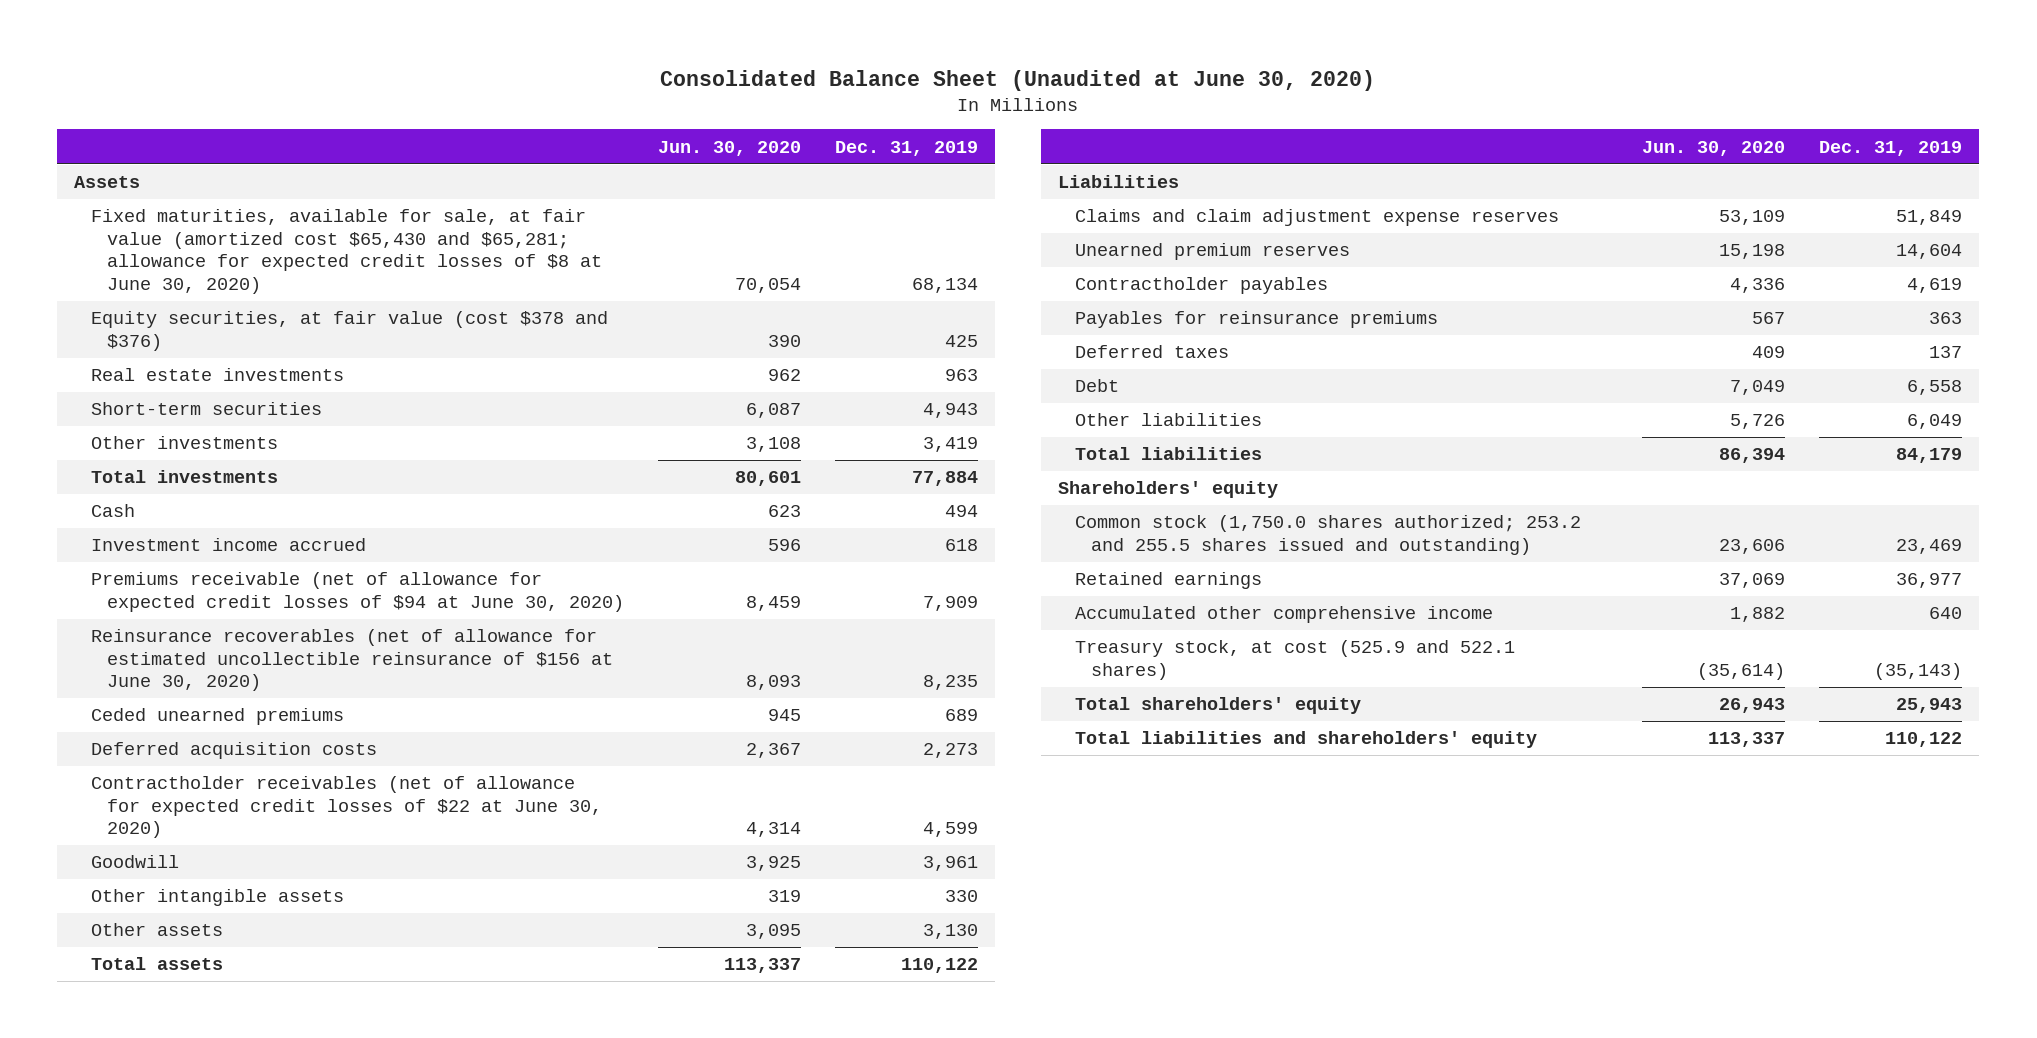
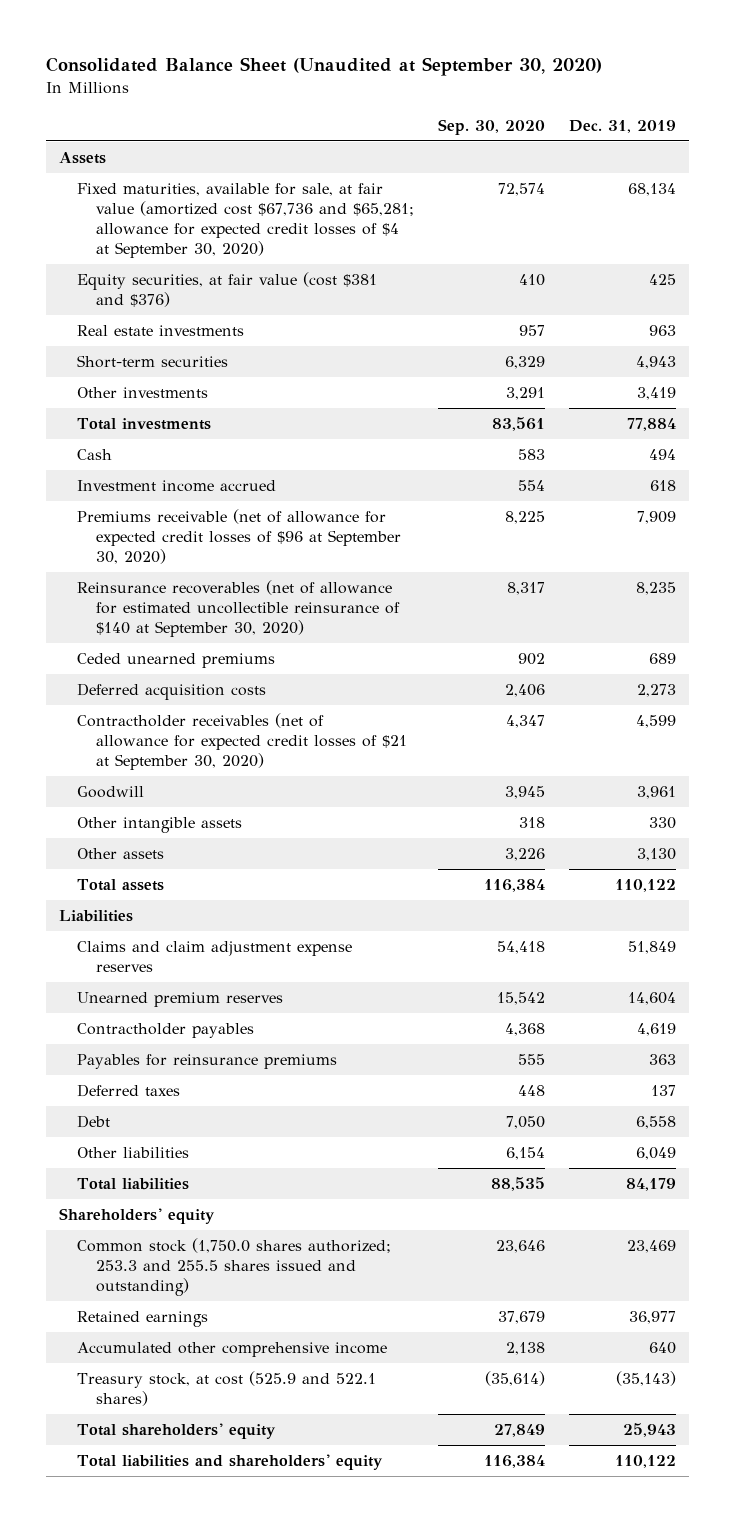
[660,70,1376,92] Consolidated Balance Sheet (Unaudited at June 30, 2020) -> [46,57,603,77] Consolidated Balance Sheet (Unaudited at September 30, 2020)
[658,140,802,156] Jun. 30, 2020 -> none
none -> [438,118,546,135] Sep. 30, 2020
[90,209,603,294] Fixed maturities, available for sale, at fair value (amortized cost $65,430 and $65,281; allowance for expected credit losses of $8 at June 30, 2020) -> [77,183,414,259] Fixed maturities, available for sale, at fair value (amortized cost $67,736 and $65,281; allowance for expected credit losses of $4 at September 30, 2020)
[90,311,608,351] Equity securities, at fair value (cost $378 and $376) -> [77,272,378,308] Equity securities, at fair value (cost $381 and $376)
[90,572,625,612] Premiums receivable (net of allowance for expected credit losses of $94 at June 30, 2020) -> [77,509,401,565] Premiums receivable (net of allowance for expected credit losses of $96 at September 30, 2020)
[90,629,614,692] Reinsurance recoverables (net of allowance for estimated uncollectible reinsurance of $156 at June 30, 2020) -> [77,580,400,638] Reinsurance recoverables (net of allowance for estimated uncollectible reinsurance of $140 at September 30, 2020)
[90,776,603,839] Contractholder receivables (net of allowance for expected credit losses of $22 at June 30, 2020) -> [77,713,407,771] Contractholder receivables (net of allowance for expected credit losses of $21 at September 30, 2020)
[1074,515,1581,555] Common stock (1,750.0 shares authorized; 253.2 and 255.5 shares issued and outstanding) -> [77,1238,392,1297] Common stock (1,750.0 shares authorized; 253.3 and 255.5 shares issued and outstanding)

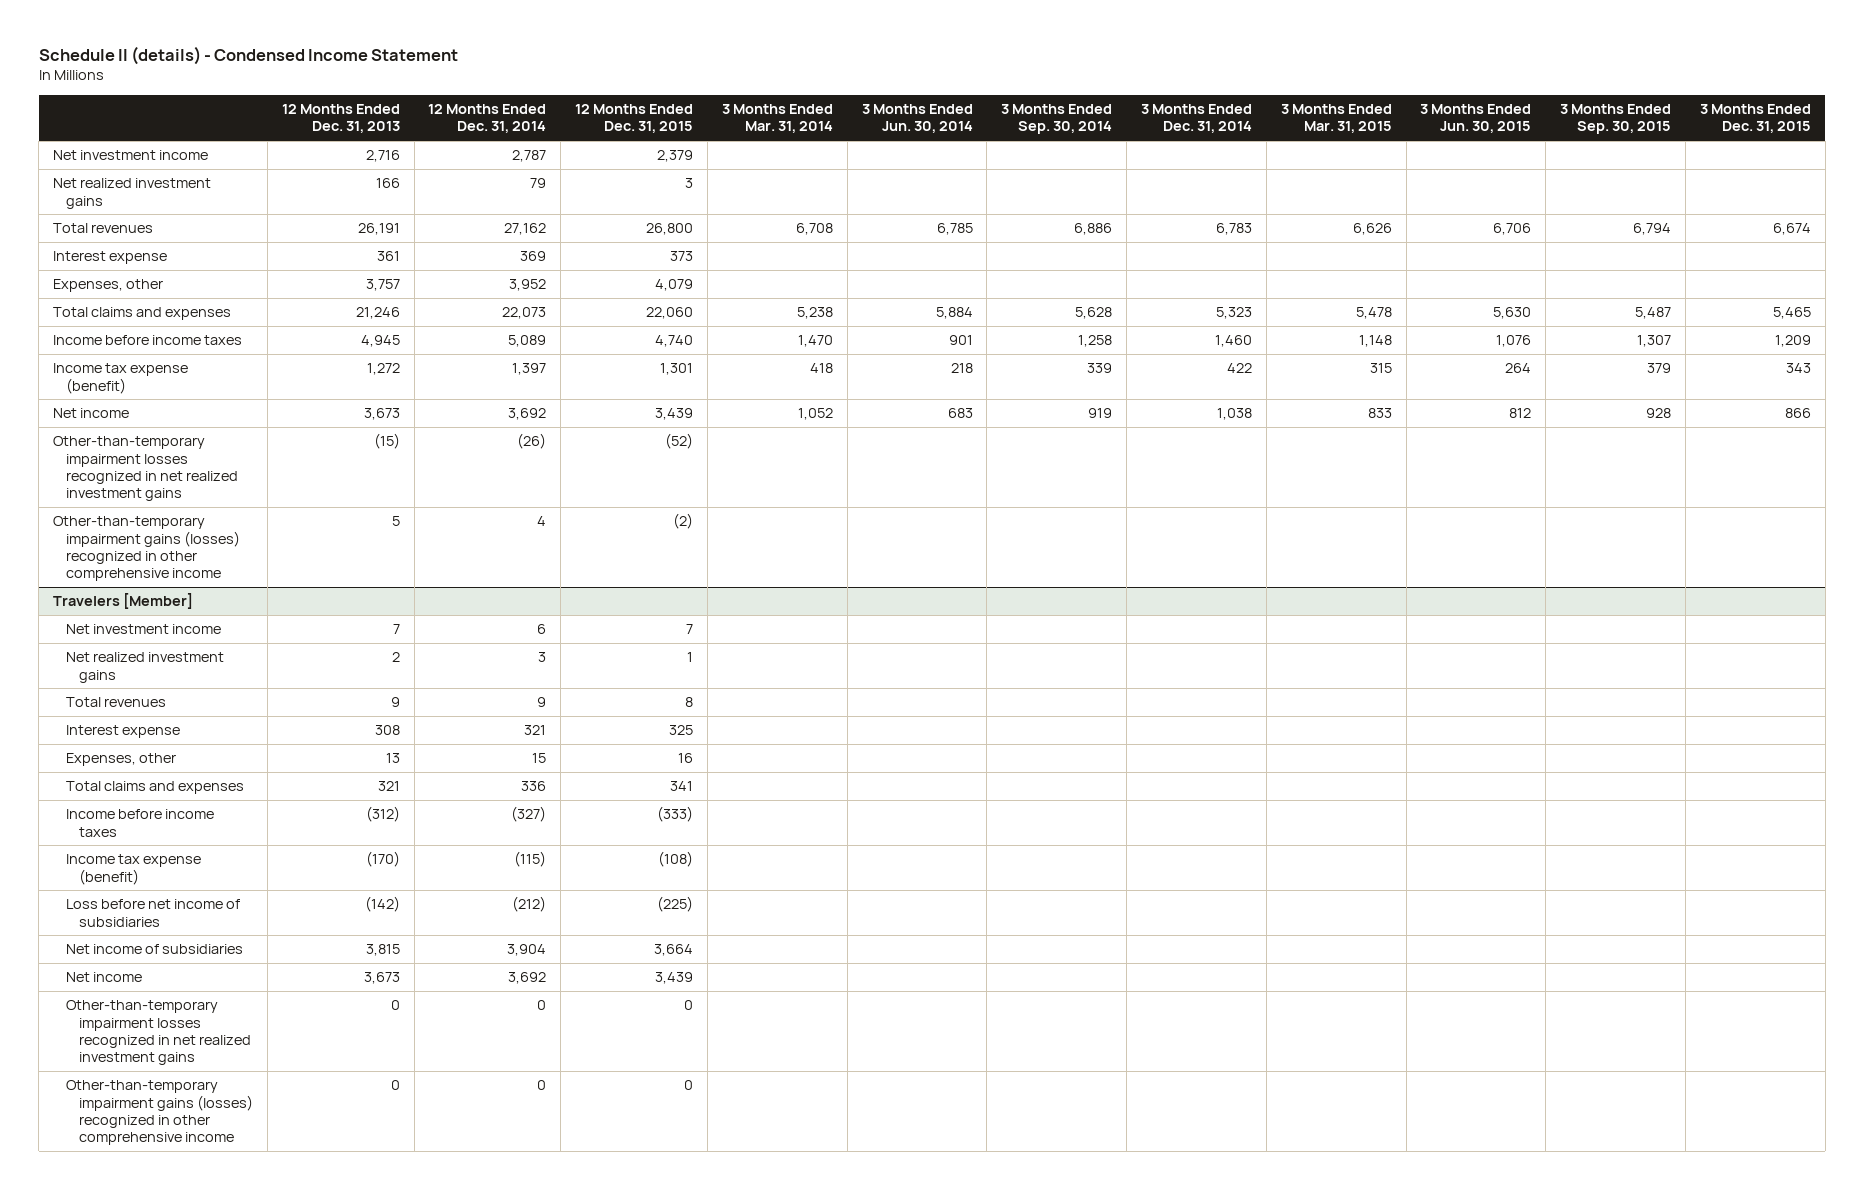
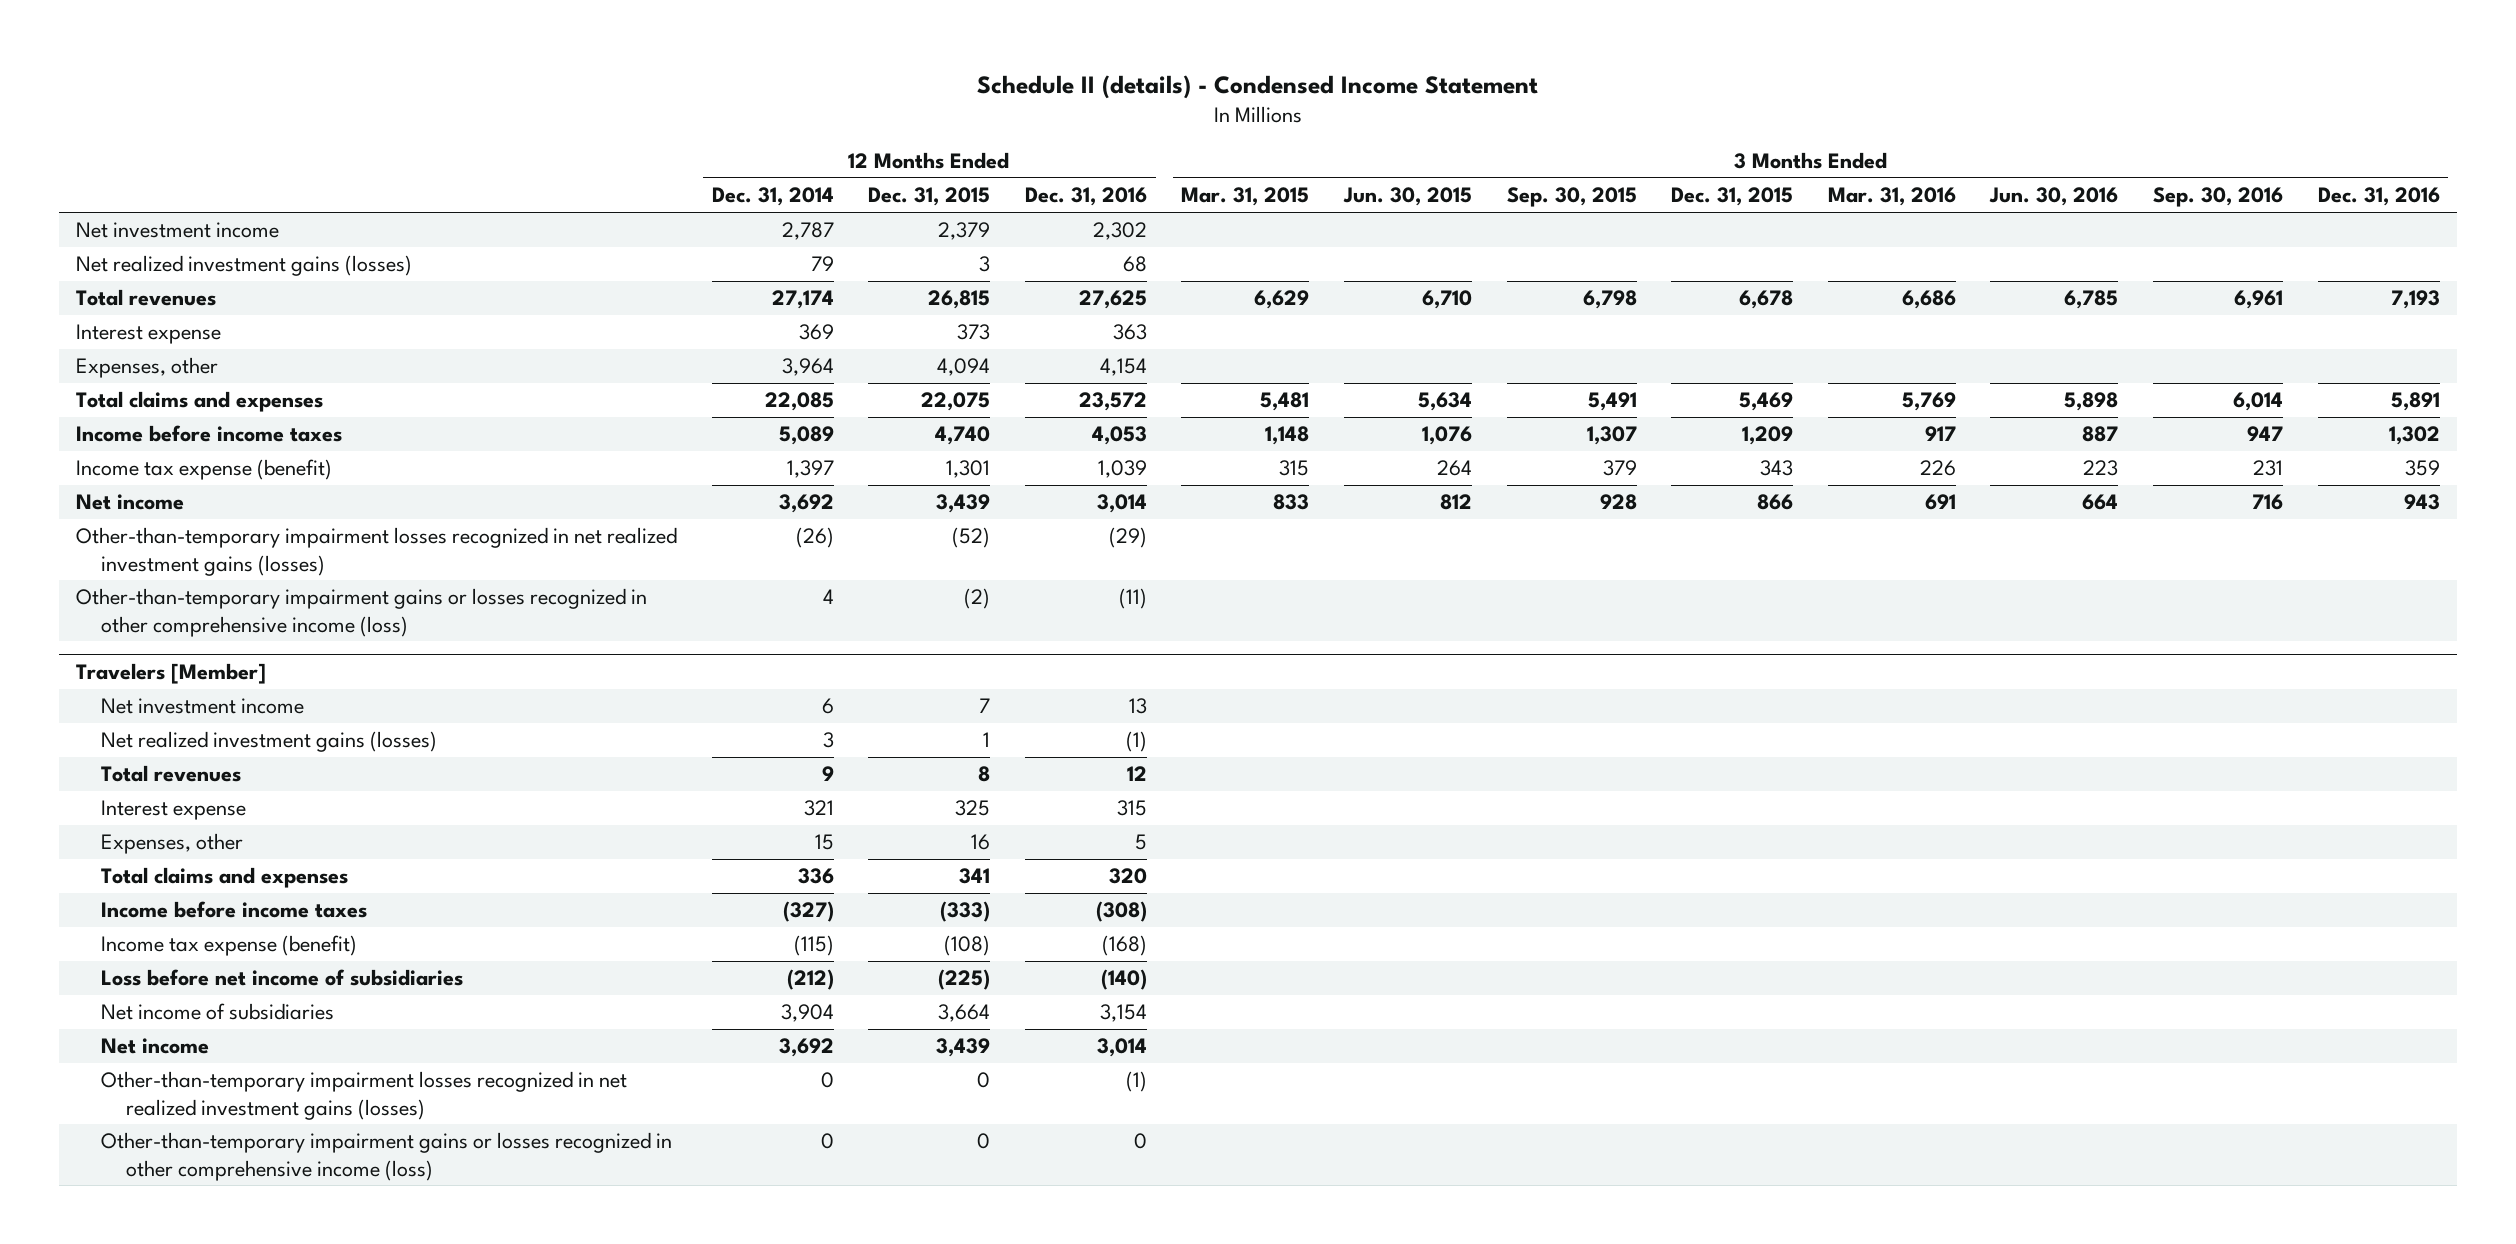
[281,104,400,134] 12 Months Ended Dec. 31, 2013 -> none
[721,104,833,134] 3 Months Ended Mar. 31, 2014 -> none
[861,104,973,134] 3 Months Ended Jun. 30, 2014 -> none
[1001,104,1113,135] 3 Months Ended Sep. 30, 2014 -> none
[1140,104,1252,134] 3 Months Ended Dec. 31, 2014 -> none
none -> [1024,187,1147,207] Dec. 31, 2016
none -> [1827,187,1956,207] Mar. 31, 2016
none -> [1989,187,2119,207] Jun. 30, 2016
none -> [2153,187,2284,208] Sep. 30, 2016
none -> [2317,187,2440,207] Dec. 31, 2016
[52,178,211,209] Net realized investment gains -> [76,255,413,277] Net realized investment gains (losses)
[504,223,547,236] 27,162 -> [771,290,834,310] 27,174
[646,223,694,236] 26,800 -> [928,290,991,310] 26,815
[1352,223,1392,236] 6,626 -> [1254,290,1310,310] 6,629
[1493,223,1532,236] 6,706 -> [1422,290,1473,310] 6,710
[1633,223,1672,236] 6,794 -> [1582,290,1637,310] 6,798
[1772,223,1811,236] 6,674 -> [1739,290,1794,310] 6,678
[509,279,547,292] 3,952 -> [781,358,834,377] 3,964
[655,279,694,292] 4,079 -> [937,358,991,377] 4,094
[502,307,547,320] 22,073 -> [764,392,834,412] 22,085
[646,307,694,320] 22,060 -> [921,392,991,412] 22,075
[1355,307,1392,320] 5,478 -> [1260,392,1310,412] 5,481
[1493,307,1532,320] 5,630 -> [1418,392,1473,412] 5,634
[1635,307,1672,320] 5,487 -> [1587,392,1637,412] 5,491
[1772,307,1811,320] 5,465 -> [1739,392,1794,412] 5,469
[52,436,238,502] Other-than-temporary impairment losses recognized in net realized investment gains -> [76,527,678,576] Other-than-temporary impairment losses recognized in net realized investment gains (losses)
[52,516,240,582] Other-than-temporary impairment gains (losses) recognized in other comprehensive income -> [76,588,648,637] Other-than-temporary impairment gains or losses recognized in other comprehensive income (loss)
[65,652,224,683] Net realized investment gains -> [101,731,438,753] Net realized investment gains (losses)
[65,1000,252,1066] Other-than-temporary impairment losses recognized in net realized investment gains -> [101,1071,628,1120] Other-than-temporary impairment losses recognized in net realized investment gains (losses)
[65,1080,254,1146] Other-than-temporary impairment gains (losses) recognized in other comprehensive income -> [101,1132,673,1181] Other-than-temporary impairment gains or losses recognized in other comprehensive income (loss)

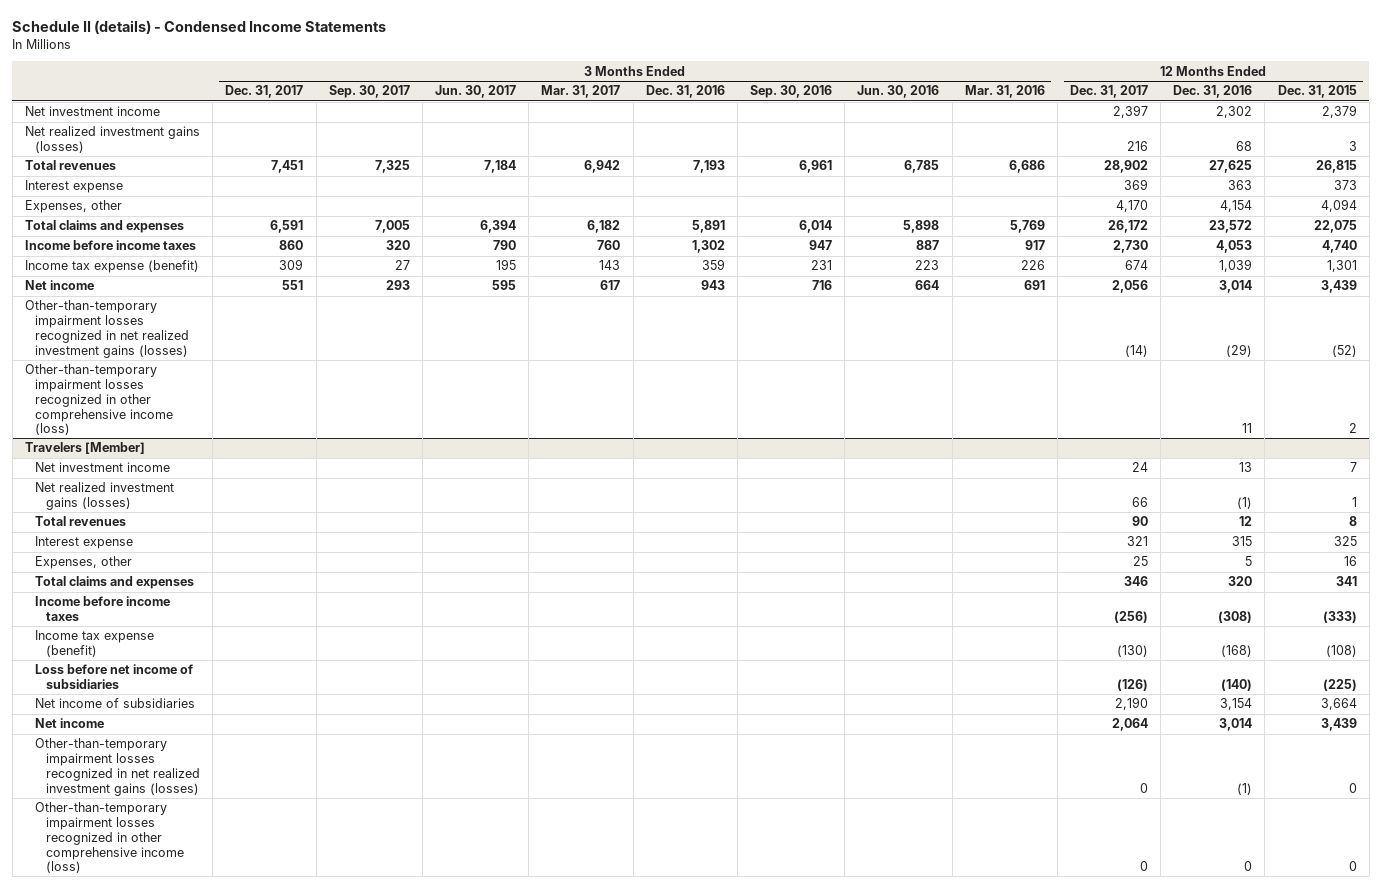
[976,74,1538,99] Schedule II (details) - Condensed Income Statement -> [12,19,387,34] Schedule II (details) - Condensed Income Statements
[711,187,834,207] Dec. 31, 2014 -> none
[1181,187,1310,207] Mar. 31, 2015 -> none
[1343,187,1473,207] Jun. 30, 2015 -> none
[1506,187,1637,208] Sep. 30, 2015 -> none
[1671,187,1794,207] Dec. 31, 2015 -> none
none -> [225,85,304,99] Dec. 31, 2017
none -> [328,85,410,99] Sep. 30, 2017
none -> [435,85,517,99] Jun. 30, 2017
none -> [541,85,621,99] Mar. 31, 2017
none -> [1070,85,1149,99] Dec. 31, 2017
[76,588,648,637] Other-than-temporary impairment gains or losses recognized in other comprehensive income (loss) -> [24,364,174,436] Other-than-temporary impairment losses recognized in other comprehensive income (loss)
[964,588,991,610] (2) -> [1348,423,1357,434] 2
[1118,588,1147,610] (11) -> [1242,423,1253,434] 11
[101,1132,673,1181] Other-than-temporary impairment gains or losses recognized in other comprehensive income (loss) -> [35,802,185,874] Other-than-temporary impairment losses recognized in other comprehensive income (loss)

